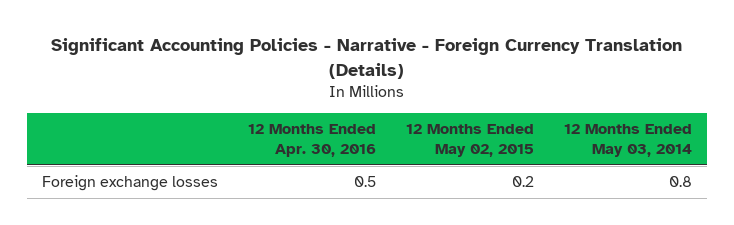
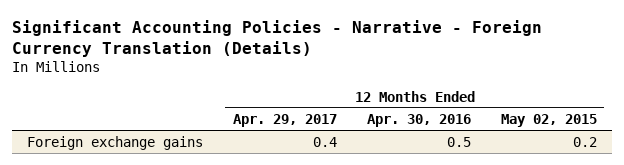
[563,124,692,158] 12 Months Ended May 03, 2014 -> none
none -> [232,113,337,127] Apr. 29, 2017
[41,175,218,192] Foreign exchange losses -> [26,136,203,151] Foreign exchange gains

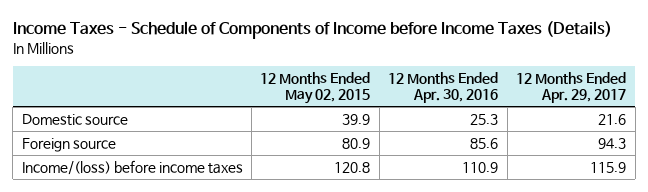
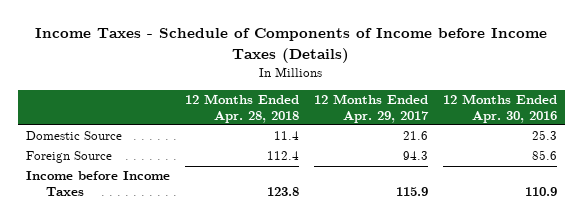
[260,72,371,105] 12 Months Ended May 02, 2015 -> none
none -> [184,94,299,123] 12 Months Ended Apr. 28, 2018
[21,113,128,126] Domestic source -> [25,131,122,141] Domestic Source
[21,137,116,152] Foreign source -> [25,151,112,164] Foreign Source
[21,159,243,175] Income/(loss) before income taxes -> [25,171,170,196] Income before Income Taxes

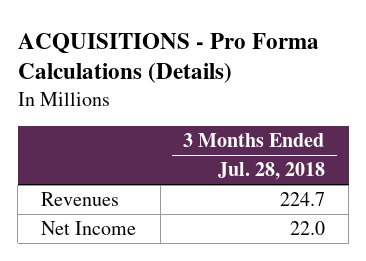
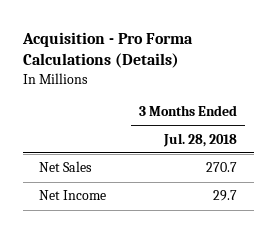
[17,32,319,84] ACQUISITIONS - Pro Forma Calculations (Details) -> [21,31,193,69] Acquisition - Pro Forma Calculations (Details)
[41,192,120,207] Revenues -> none
none -> [39,161,93,173] Net Sales
[289,221,325,236] 22.0 -> [213,190,238,202] 29.7

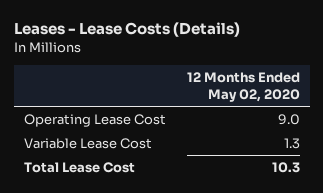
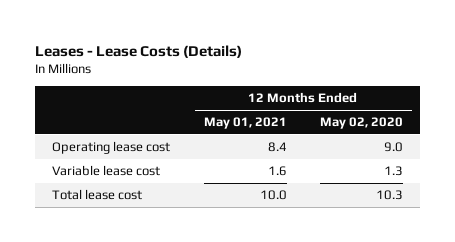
none -> [203,117,287,130] May 01, 2021
[23,113,166,127] Operating Lease Cost -> [52,141,171,155] Operating lease cost
[23,137,152,149] Variable Lease Cost -> [52,165,161,177] Variable lease cost
[23,161,135,173] Total Lease Cost -> [52,189,143,201] Total lease cost

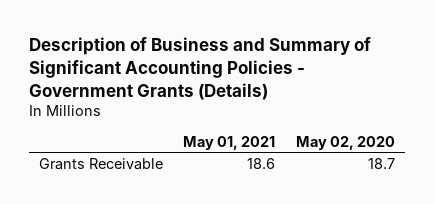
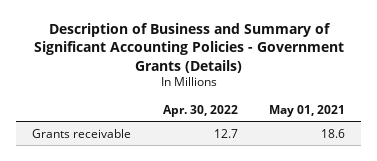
[295,135,395,150] May 02, 2020 -> none
none -> [162,104,238,117] Apr. 30, 2022
[38,158,163,171] Grants Receivable -> [31,128,131,138] Grants receivable

